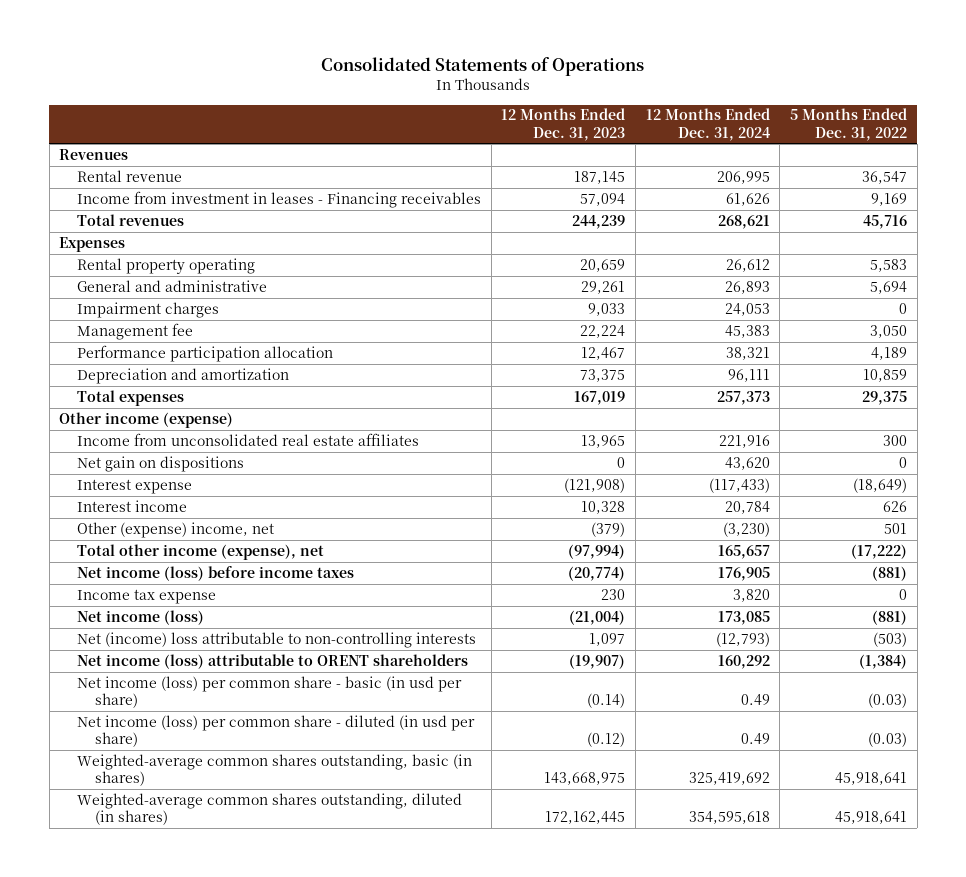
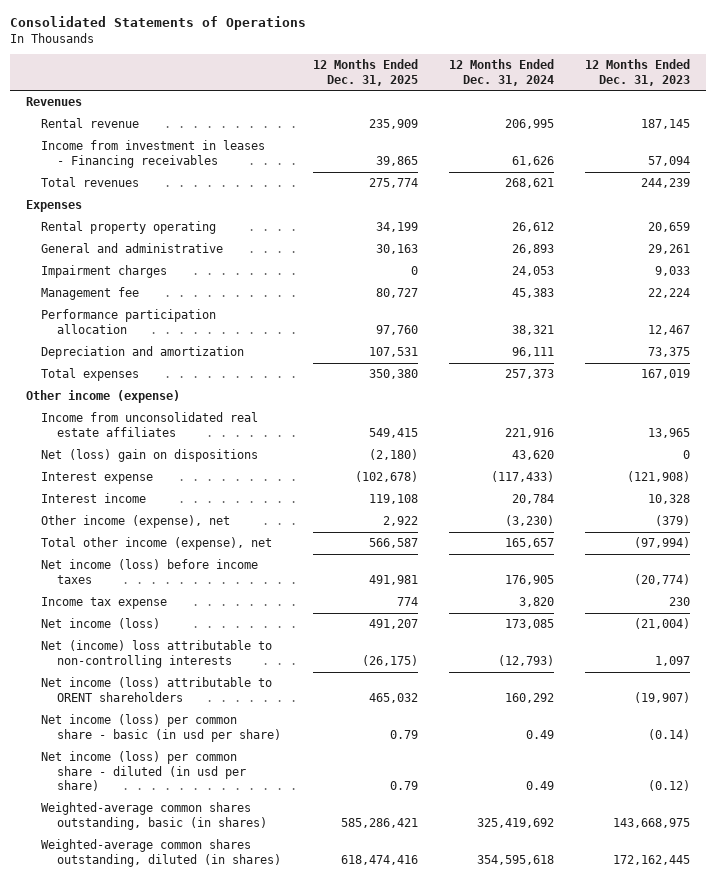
[790,108,908,141] 5 Months Ended Dec. 31, 2022 -> none
none -> [312,59,418,86] 12 Months Ended Dec. 31, 2025
[77,455,245,472] Net gain on dispositions -> [41,449,259,463] Net (loss) gain on dispositions
[77,521,275,538] Other (expense) income, net -> [41,515,231,529] Other income (expense), net

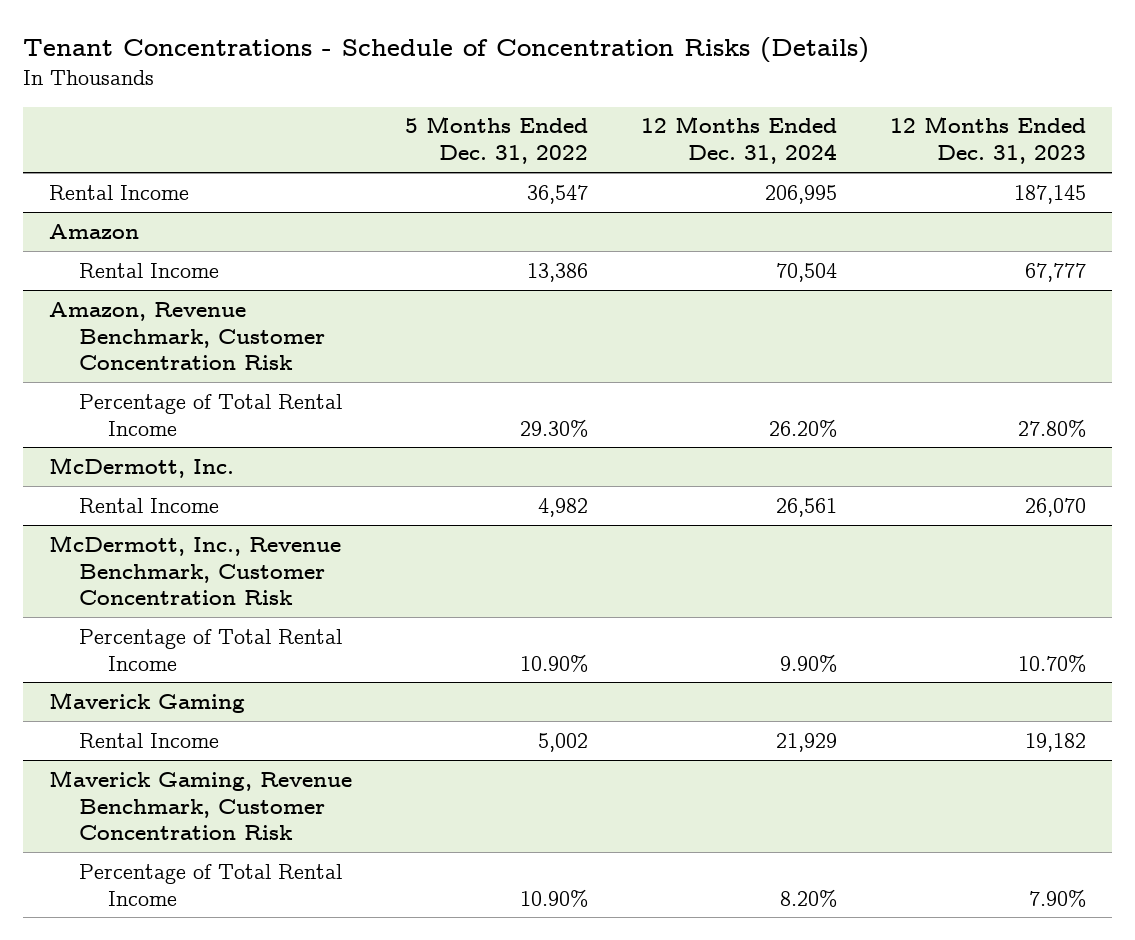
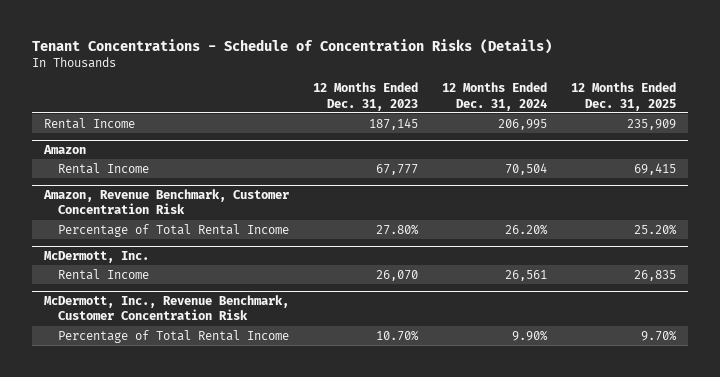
[405,116,589,165] 5 Months Ended Dec. 31, 2022 -> none
none -> [570,82,676,111] 12 Months Ended Dec. 31, 2025
[49,691,246,713] Maverick Gaming -> none
[78,732,219,748] Rental Income -> none
[49,769,353,841] Maverick Gaming, Revenue Benchmark, Customer Concentration Risk -> none
[78,863,342,906] Percentage of Total Rental Income -> none

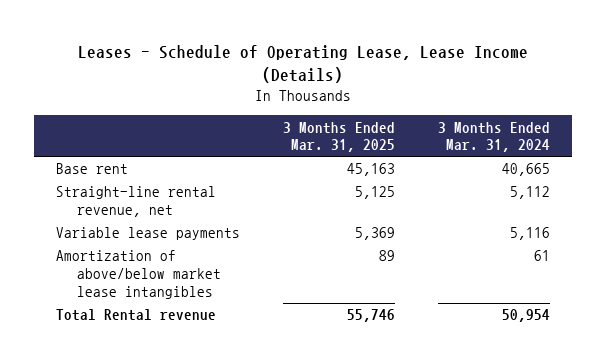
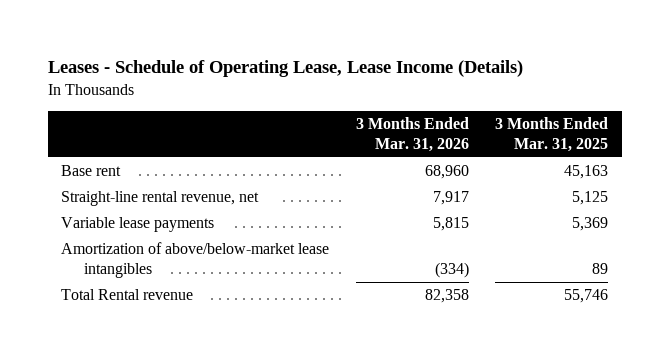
[438,121,551,153] 3 Months Ended Mar. 31, 2024 -> none
none -> [355,117,469,152] 3 Months Ended Mar. 31, 2026
[55,250,221,299] Amortization of above/below market lease intangibles -> [60,242,329,279] Amortization of above/below-market lease intangibles

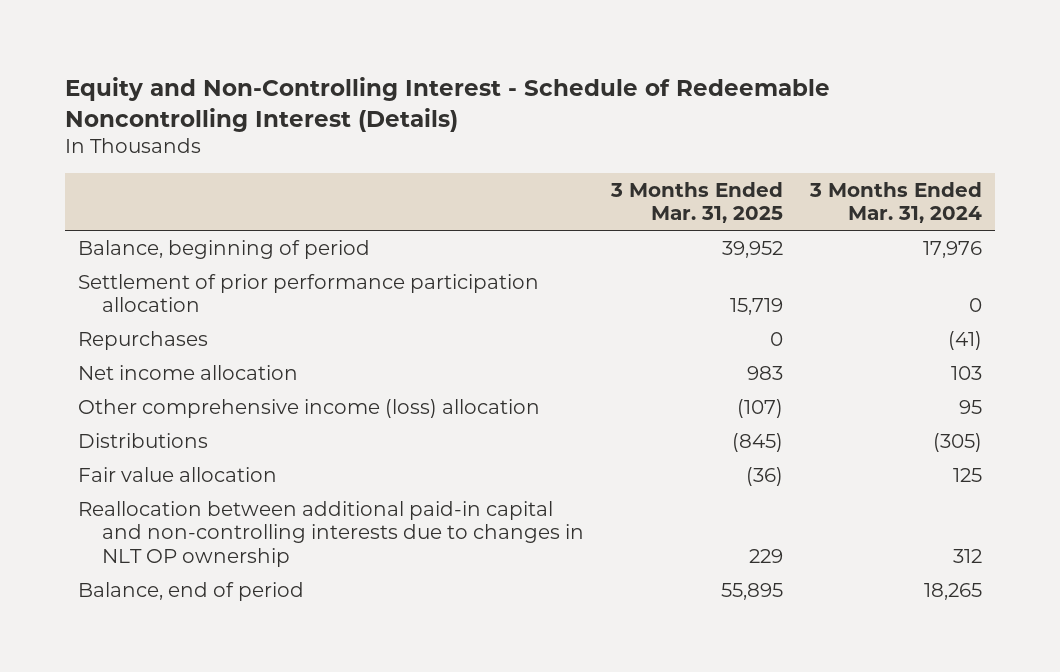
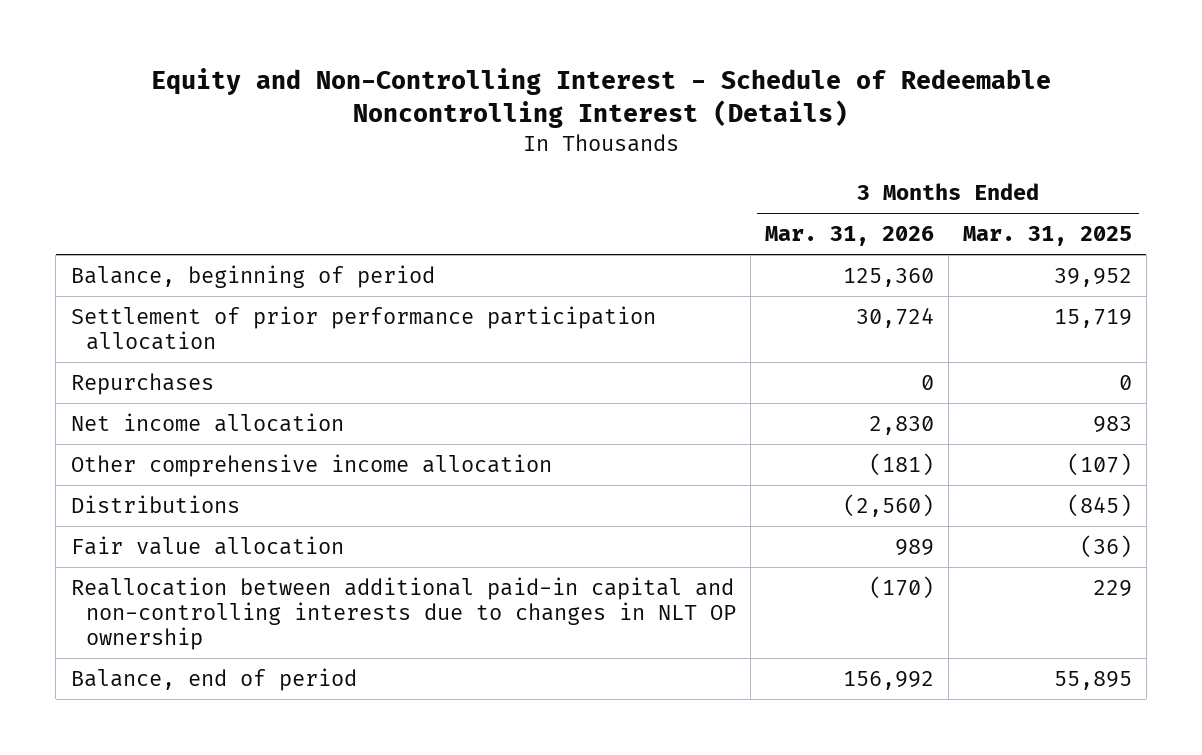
[808,182,982,224] 3 Months Ended Mar. 31, 2024 -> none
none -> [764,226,934,247] Mar. 31, 2026
[78,398,541,418] Other comprehensive income (loss) allocation -> [70,453,552,477] Other comprehensive income allocation

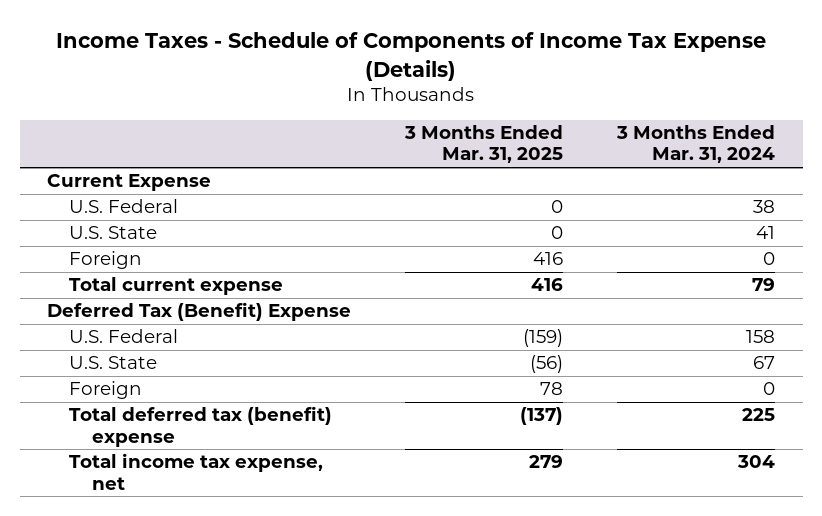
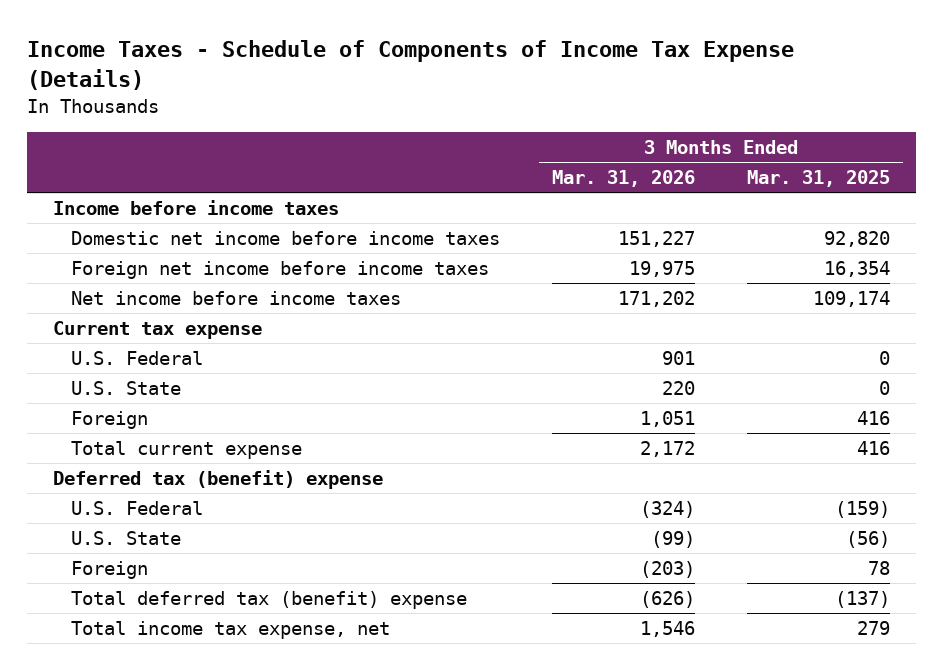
[616,125,776,164] 3 Months Ended Mar. 31, 2024 -> none
none -> [551,170,695,188] Mar. 31, 2026
none -> [52,200,339,216] Income before income taxes
none -> [70,231,500,246] Domestic net income before income taxes
none -> [70,261,489,280] Foreign net income before income taxes
none -> [70,291,401,306] Net income before income taxes
[46,174,211,192] Current Expense -> [52,321,262,340] Current tax expense
[46,302,351,322] Deferred Tax (Benefit) Expense -> [52,470,383,490] Deferred tax (benefit) expense

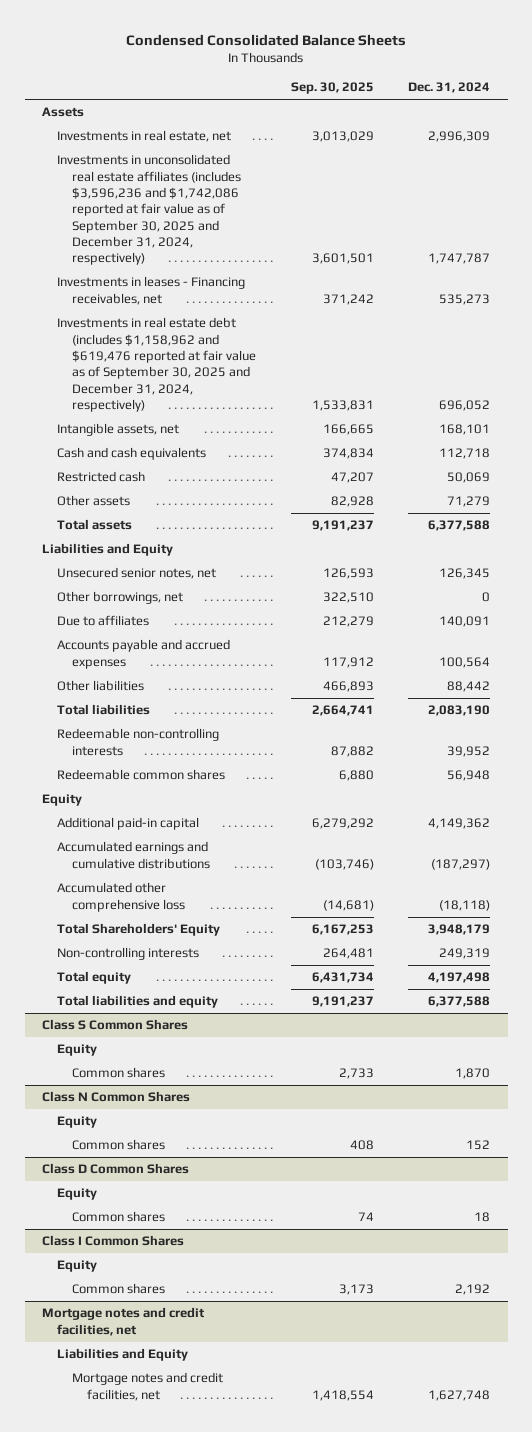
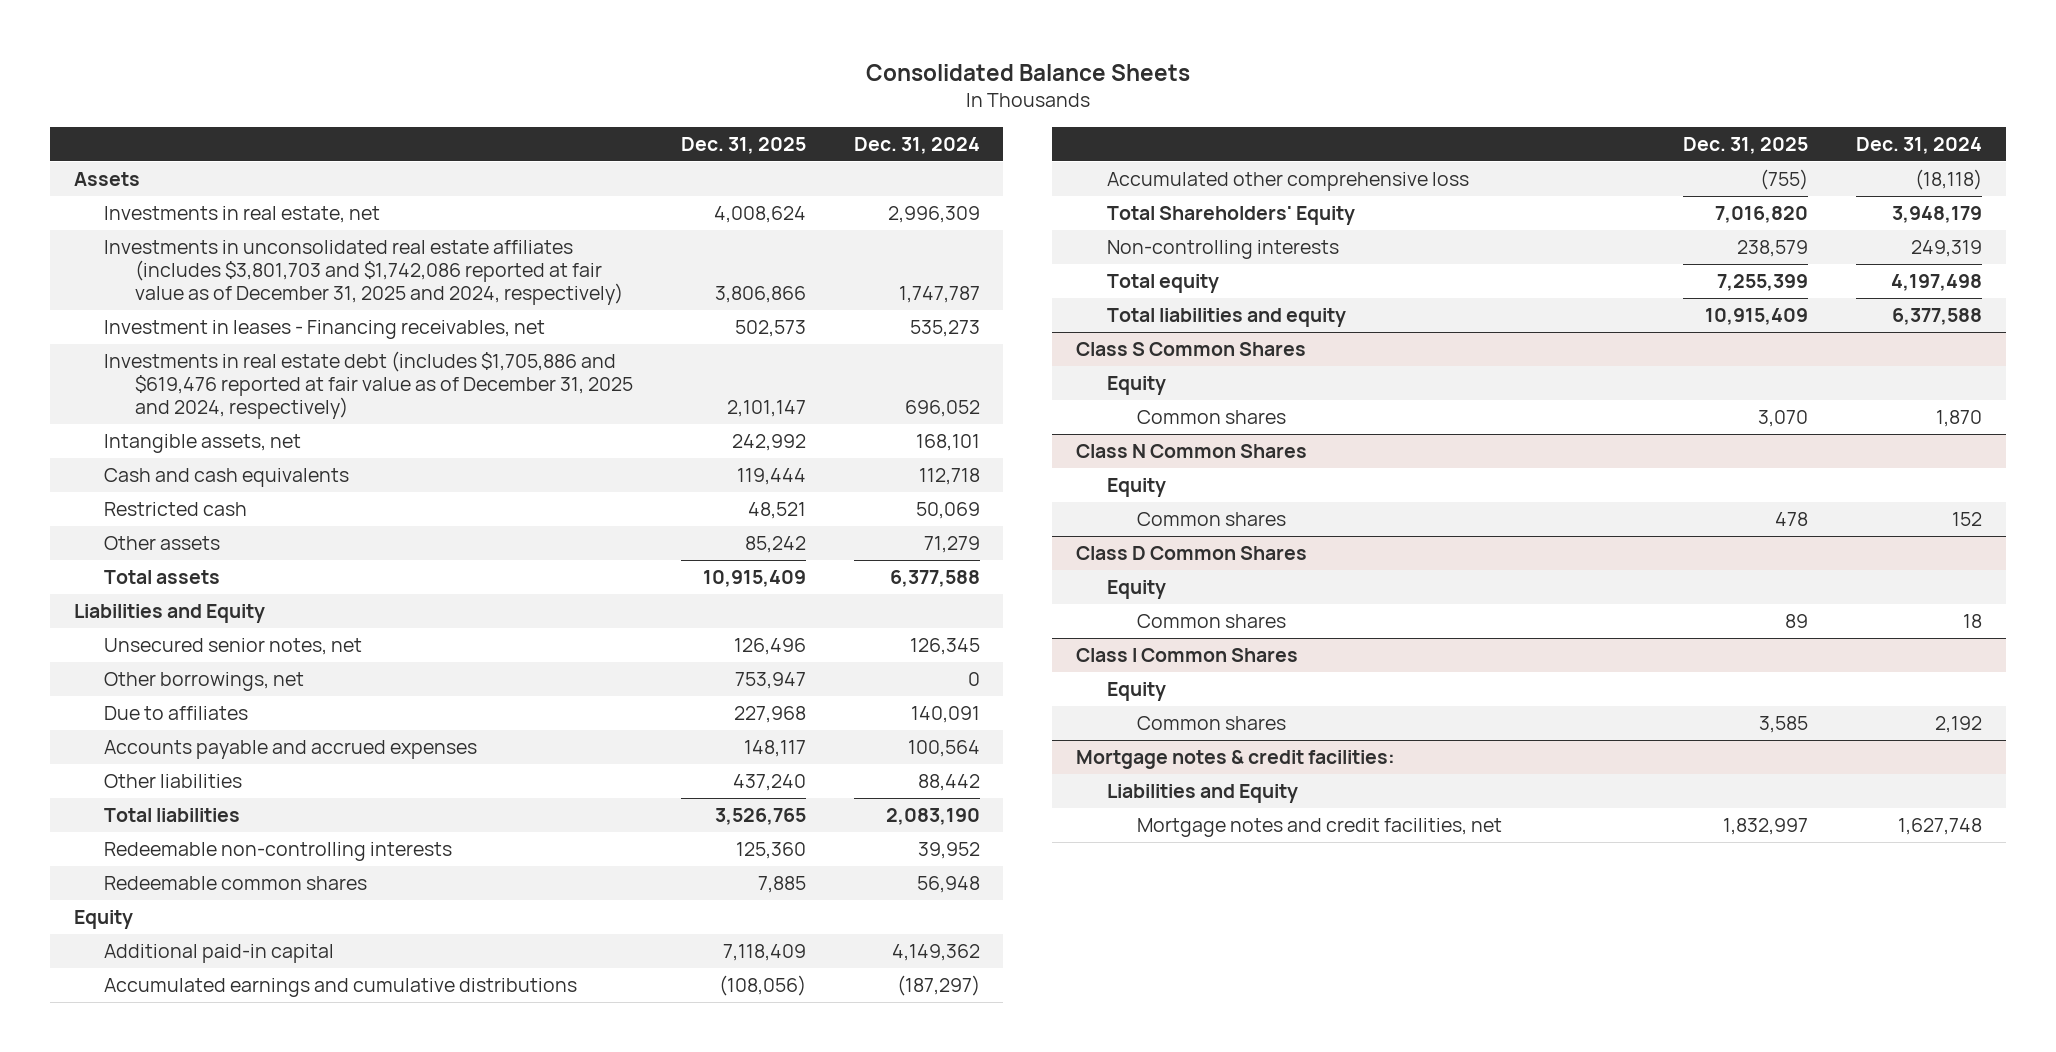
[126,33,407,46] Condensed Consolidated Balance Sheets -> [865,63,1190,81] Consolidated Balance Sheets
[290,81,374,94] Sep. 30, 2025 -> none
none -> [680,136,806,154] Dec. 31, 2025
[56,154,241,266] Investments in unconsolidated real estate affiliates (includes $3,596,236 and $1,742,086 reported at fair value as of September 30, 2025 and December 31, 2024, respectively) -> [104,240,623,306] Investments in unconsolidated real estate affiliates (includes $3,801,703 and $1,742,086 reported at fair value as of December 31, 2025 and 2024, respectively)
[56,276,245,305] Investments in leases - Financing receivables, net -> [104,320,546,340] Investment in leases - Financing receivables, net
[56,317,256,412] Investments in real estate debt (includes $1,158,962 and $619,476 reported at fair value as of September 30, 2025 and December 31, 2024, respectively) -> [104,351,633,420] Investments in real estate debt (includes $1,705,886 and $619,476 reported at fair value as of December 31, 2025 and 2024, respectively)
[42,1307,206,1336] Mortgage notes and credit facilities, net -> [1076,750,1396,770] Mortgage notes & credit facilities:

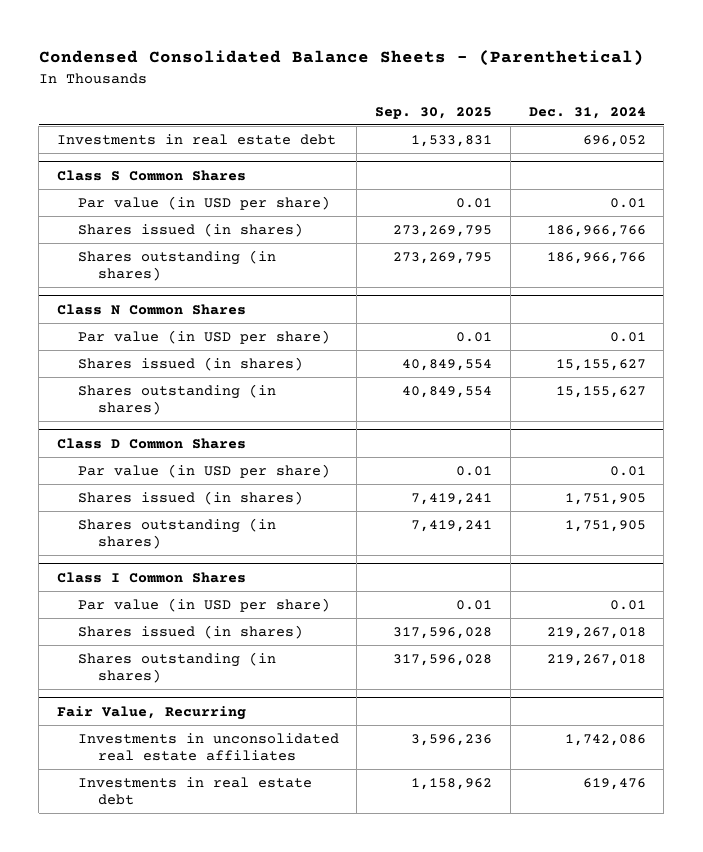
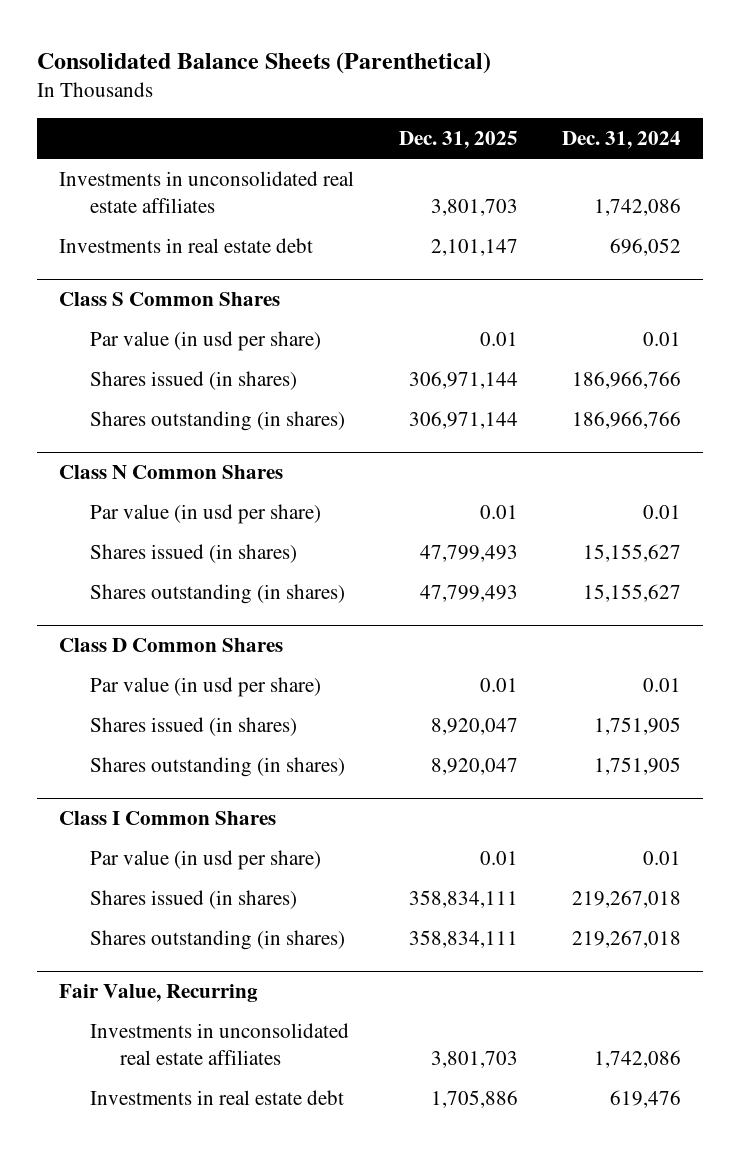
[38,50,644,67] Condensed Consolidated Balance Sheets - (Parenthetical) -> [36,52,491,75] Consolidated Balance Sheets (Parenthetical)
[375,106,493,119] Sep. 30, 2025 -> none
none -> [398,131,518,150] Dec. 31, 2025
none -> [58,170,354,213] Investments in unconsolidated real estate affiliates
[77,195,330,210] Par value (in USD per share) -> [89,330,321,351] Par value (in usd per share)
[77,329,330,344] Par value (in USD per share) -> [89,503,321,524] Par value (in usd per share)
[77,463,330,478] Par value (in USD per share) -> [89,676,321,697] Par value (in usd per share)
[77,597,330,612] Par value (in USD per share) -> [89,849,321,870] Par value (in usd per share)

